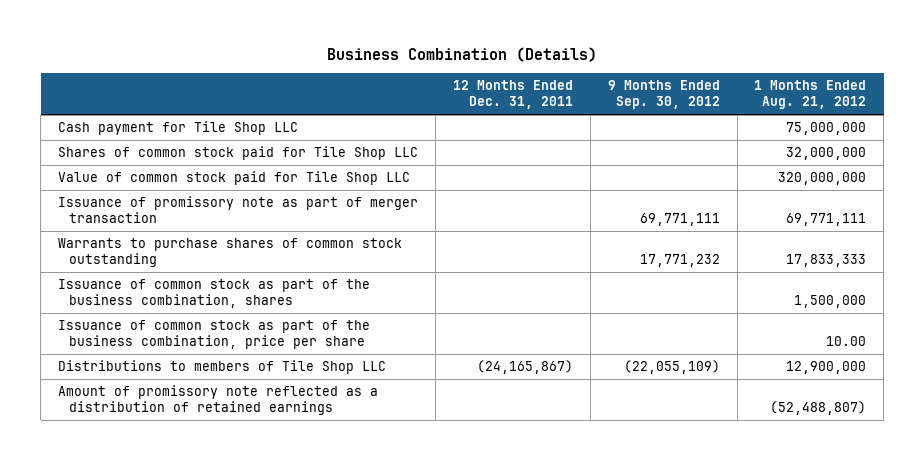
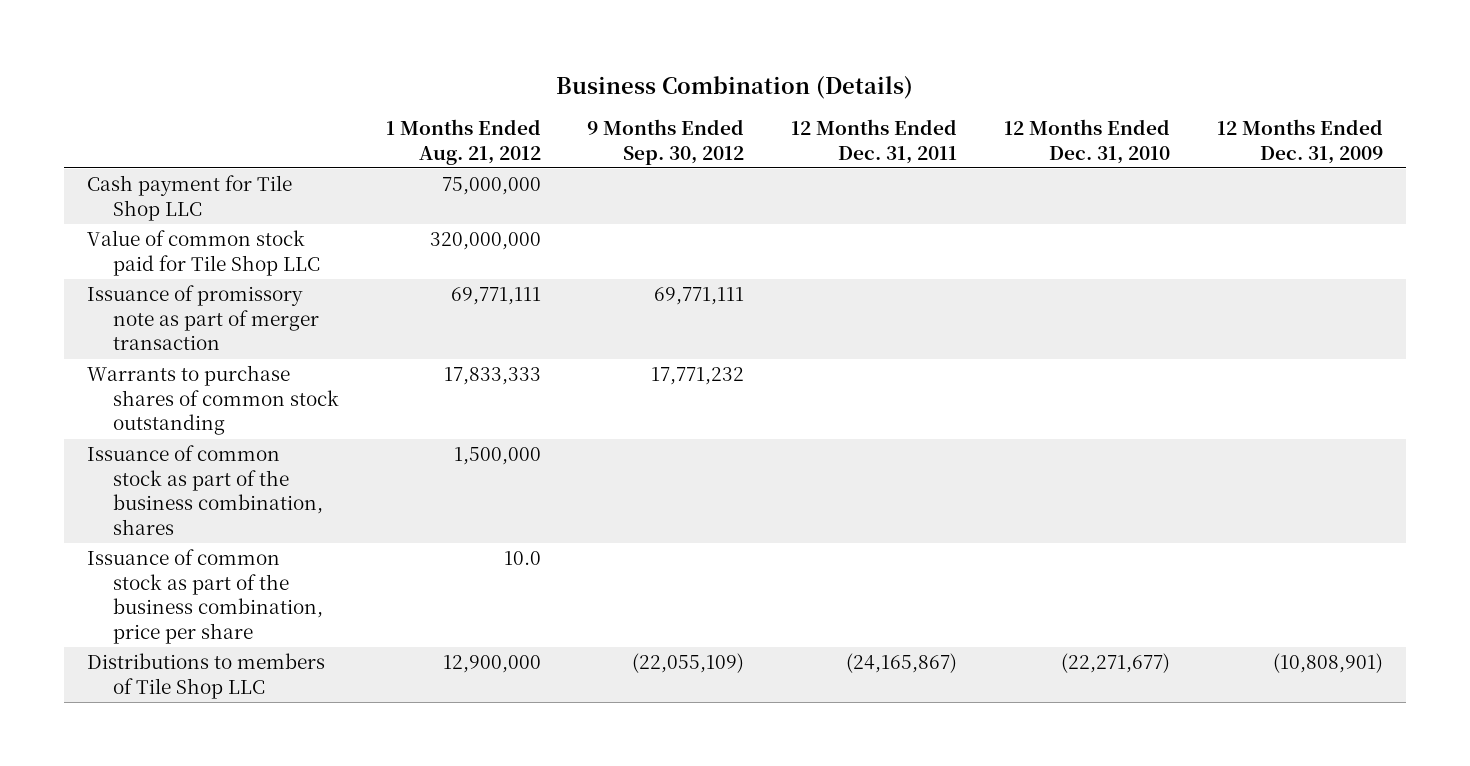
none -> [1003,119,1170,164] 12 Months Ended Dec. 31, 2010
none -> [1216,119,1383,164] 12 Months Ended Dec. 31, 2009
[58,146,419,161] Shares of common stock paid for Tile Shop LLC -> none
[826,336,867,347] 10.00 -> [503,551,541,566] 10.0
[58,385,379,416] Amount of promissory note reflected as a distribution of retained earnings -> none

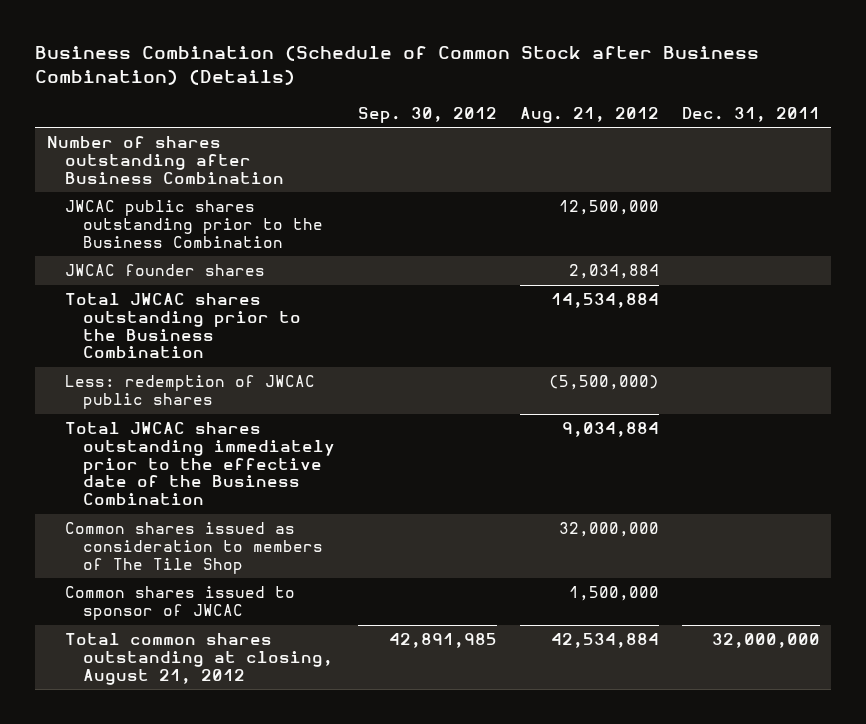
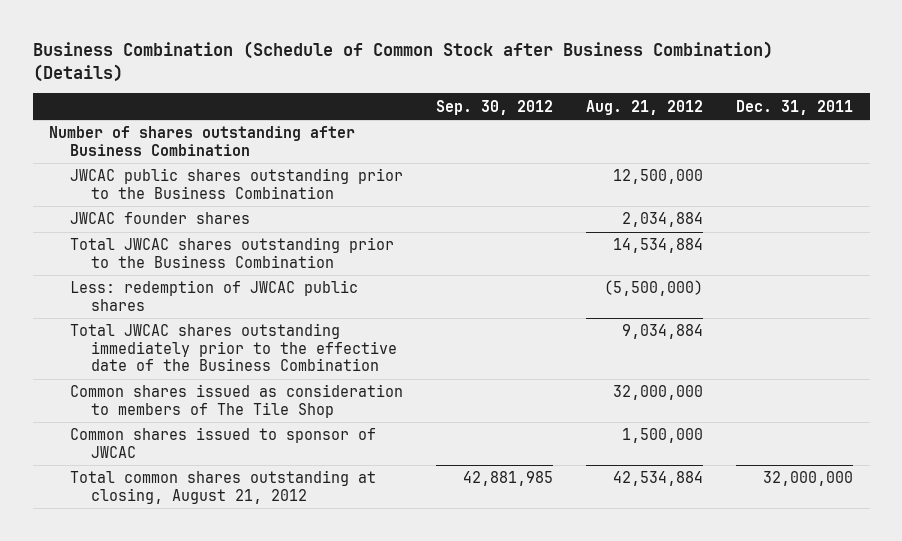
[388,633,497,649] 42,891,985 -> [463,471,554,487] 42,881,985

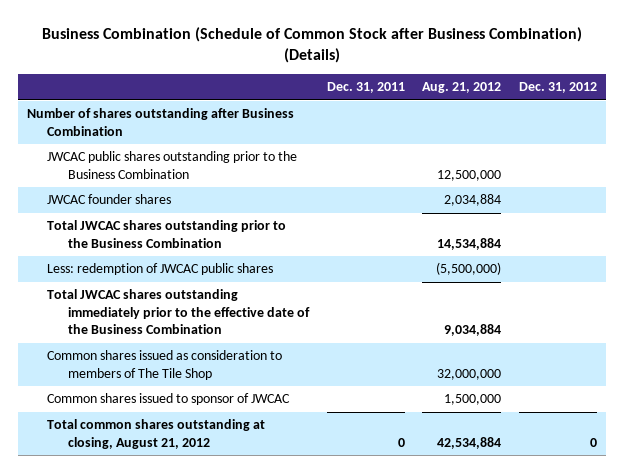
[436,99,554,115] Sep. 30, 2012 -> none
none -> [518,82,597,94] Dec. 31, 2012
[763,471,854,487] 32,000,000 -> [397,437,405,447] 0

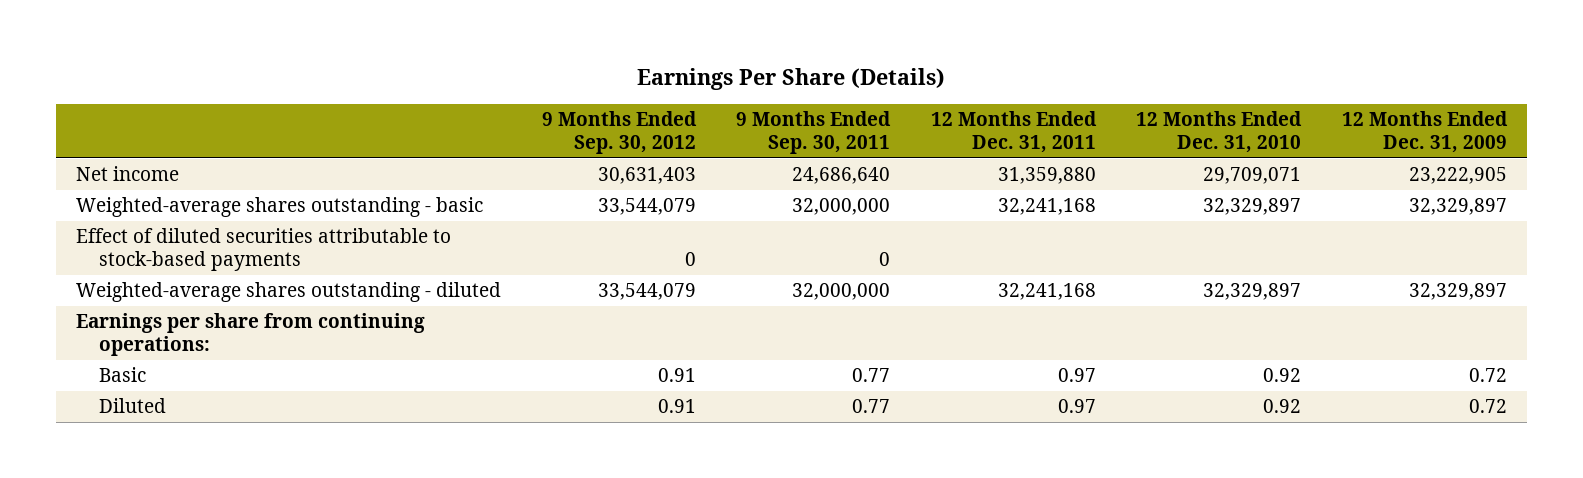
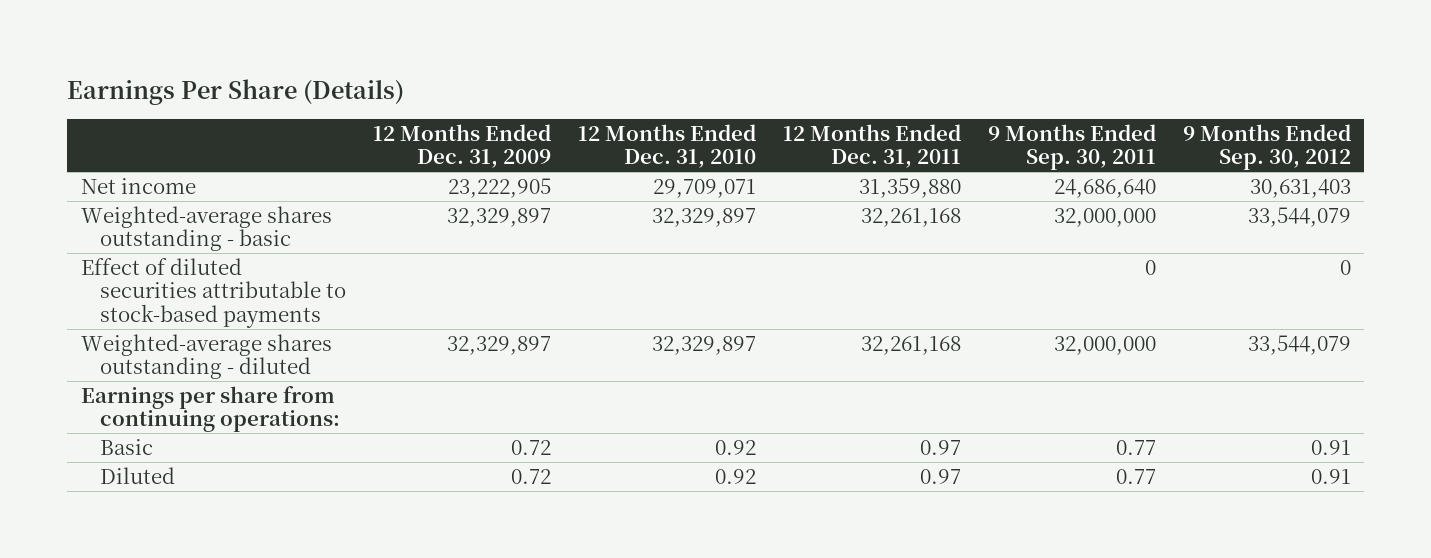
[997,198,1096,216] 32,241,168 -> [860,207,961,227] 32,261,168
[997,283,1096,301] 32,241,168 -> [860,335,961,355] 32,261,168

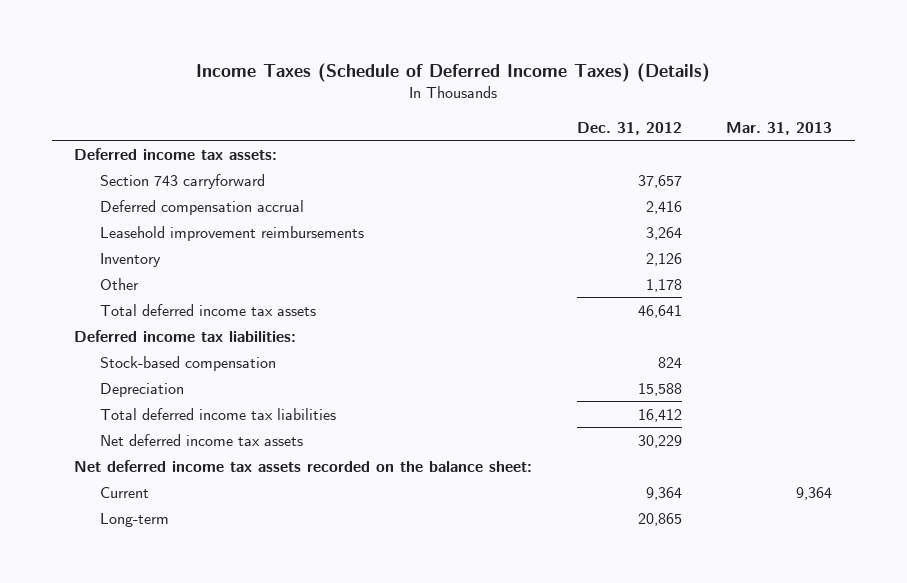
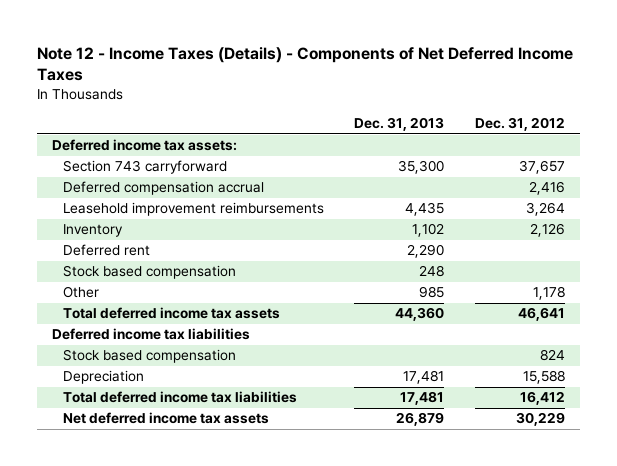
[196,62,711,82] Income Taxes (Schedule of Deferred Income Taxes) (Details) -> [37,46,574,82] Note 12 - Income Taxes (Details) - Components of Net Deferred Income Taxes
[726,121,833,135] Mar. 31, 2013 -> none
none -> [354,117,445,132] Dec. 31, 2013
none -> [62,244,150,257] Deferred rent
none -> [62,265,236,280] Stock based compensation
[74,329,297,342] Deferred income tax liabilities: -> [52,328,251,341] Deferred income tax liabilities
[99,355,276,371] Stock-based compensation -> [62,349,236,364] Stock based compensation
[74,459,533,472] Net deferred income tax assets recorded on the balance sheet: -> none
[99,486,149,498] Current -> none
[99,512,169,527] Long-term -> none

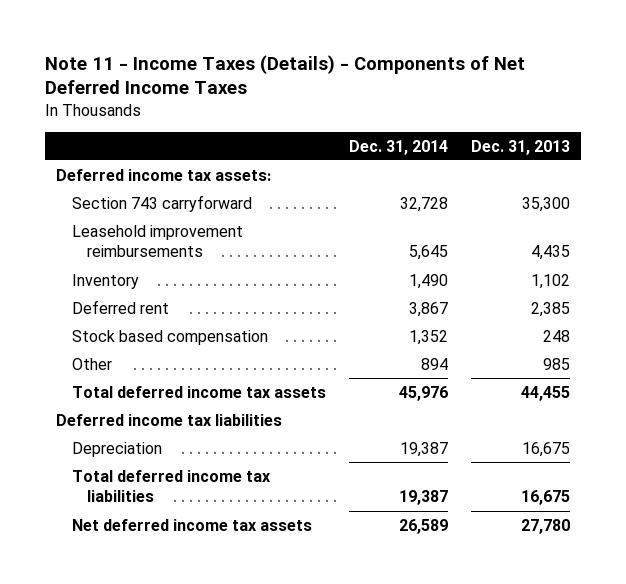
[37,46,574,82] Note 12 - Income Taxes (Details) - Components of Net Deferred Income Taxes -> [45,54,526,95] Note 11 - Income Taxes (Details) - Components of Net Deferred Income Taxes
[474,117,565,132] Dec. 31, 2012 -> none
none -> [348,139,448,155] Dec. 31, 2014
[62,181,264,196] Deferred compensation accrual -> none
[407,244,445,259] 2,290 -> [530,301,570,317] 2,385
[395,307,445,322] 44,360 -> [520,385,570,401] 44,455
[62,349,236,364] Stock based compensation -> none
[403,370,445,385] 17,481 -> [521,441,570,457] 16,675
[400,391,445,406] 17,481 -> [520,490,570,506] 16,675
[396,412,445,427] 26,879 -> [520,518,570,534] 27,780

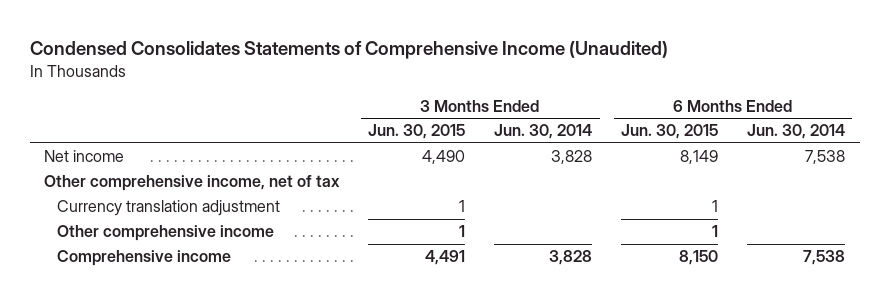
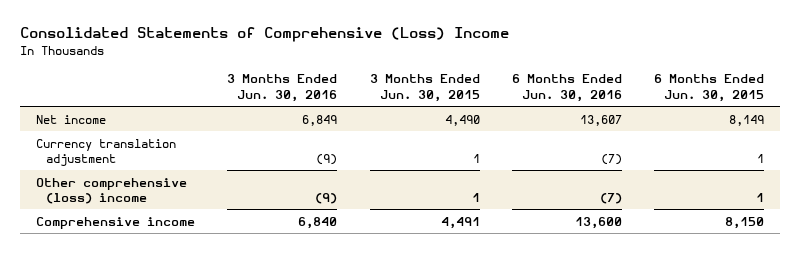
[29,41,668,60] Condensed Consolidates Statements of Comprehensive Income (Unaudited) -> [19,27,509,43] Consolidated Statements of Comprehensive (Loss) Income
[494,124,593,140] Jun. 30, 2014 -> none
[747,124,846,140] Jun. 30, 2014 -> none
none -> [227,74,338,102] 3 Months Ended Jun. 30, 2016
none -> [511,74,622,102] 6 Months Ended Jun. 30, 2016
[44,175,341,192] Other comprehensive income, net of tax -> none
[57,225,275,242] Other comprehensive income -> [35,177,187,204] Other comprehensive (loss) income

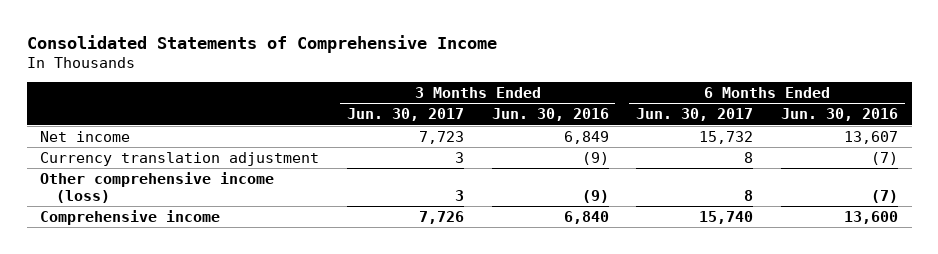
[19,27,509,43] Consolidated Statements of Comprehensive (Loss) Income -> [26,34,497,53] Consolidated Statements of Comprehensive Income
[369,74,480,102] 3 Months Ended Jun. 30, 2015 -> none
[654,74,765,102] 6 Months Ended Jun. 30, 2015 -> none
none -> [346,108,464,122] Jun. 30, 2017
none -> [636,108,754,122] Jun. 30, 2017
[35,177,187,204] Other comprehensive (loss) income -> [40,171,275,203] Other comprehensive income (loss)

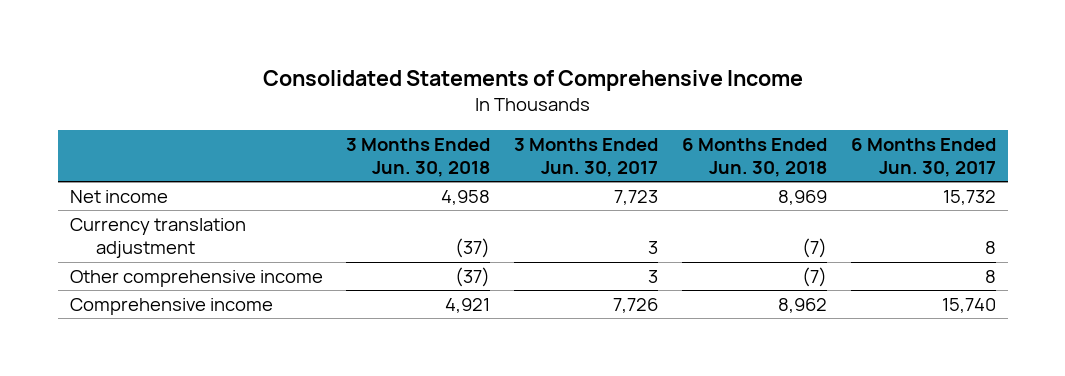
[491,108,609,122] Jun. 30, 2016 -> none
[780,108,898,122] Jun. 30, 2016 -> none
none -> [346,137,491,178] 3 Months Ended Jun. 30, 2018
none -> [681,137,827,178] 6 Months Ended Jun. 30, 2018
[40,171,275,203] Other comprehensive income (loss) -> [69,269,323,287] Other comprehensive income

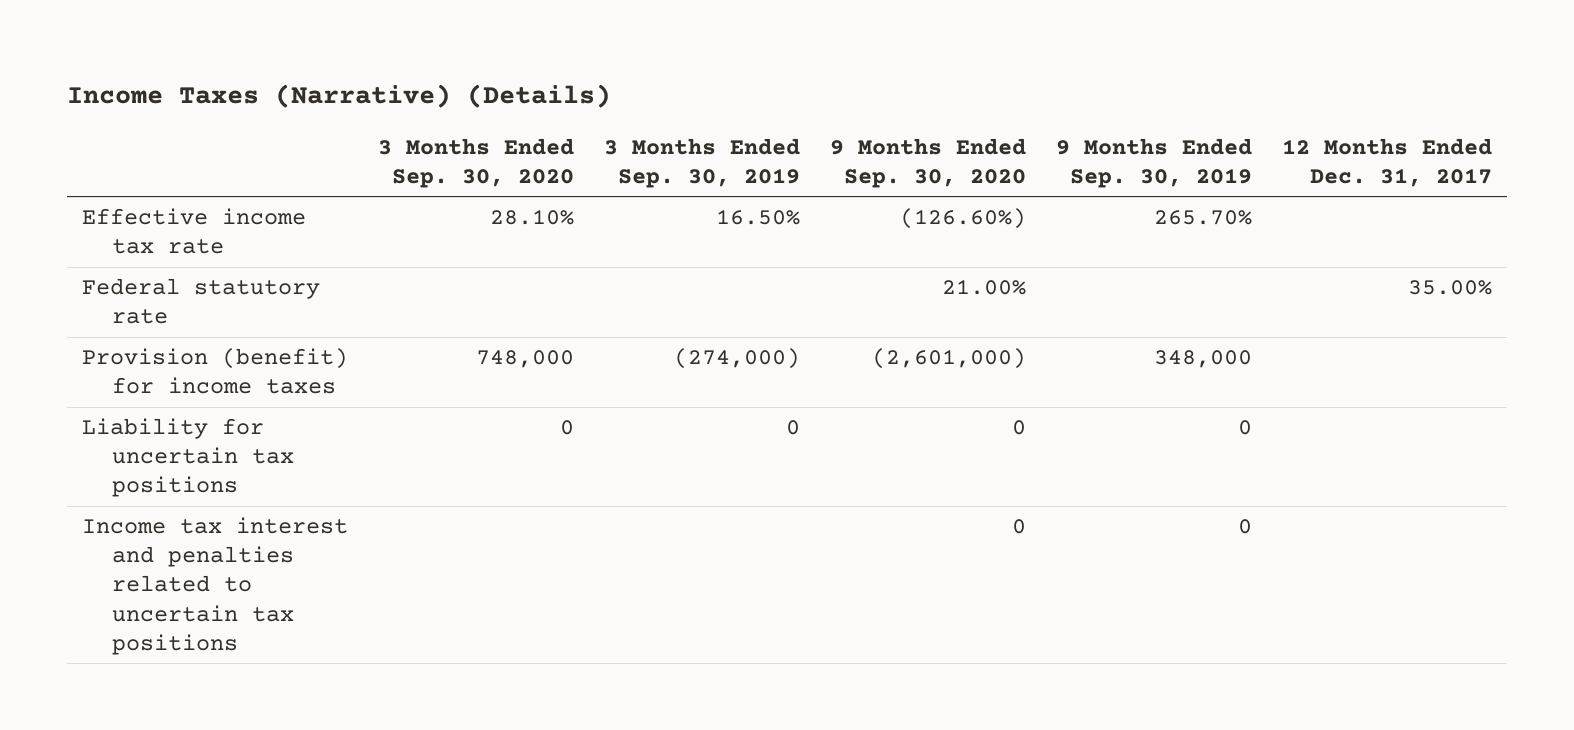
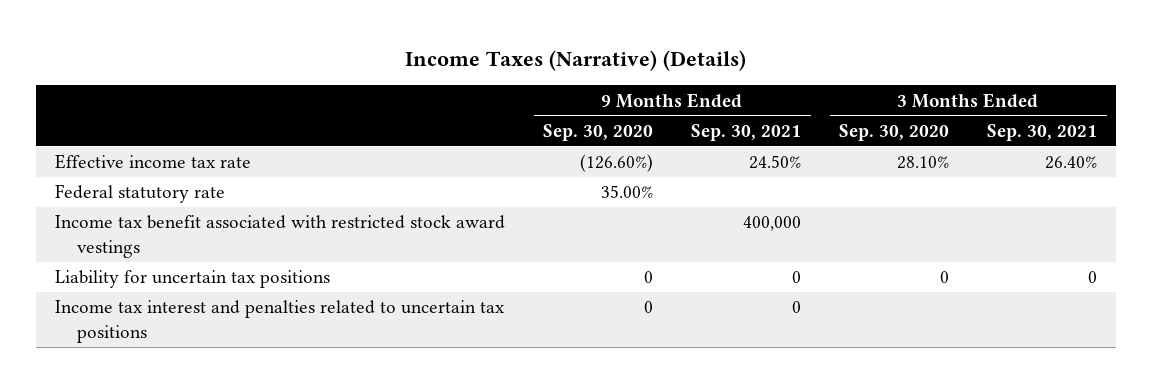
[604,137,801,188] 3 Months Ended Sep. 30, 2019 -> none
[1056,137,1253,188] 9 Months Ended Sep. 30, 2019 -> none
[1282,137,1493,187] 12 Months Ended Dec. 31, 2017 -> none
none -> [691,123,802,141] Sep. 30, 2021
none -> [987,123,1098,141] Sep. 30, 2021
[81,347,348,395] Provision (benefit) for income taxes -> none
[942,278,1027,295] 21.00% -> [601,185,654,199] 35.00%
none -> [55,215,506,259] Income tax benefit associated with restricted stock award vestings

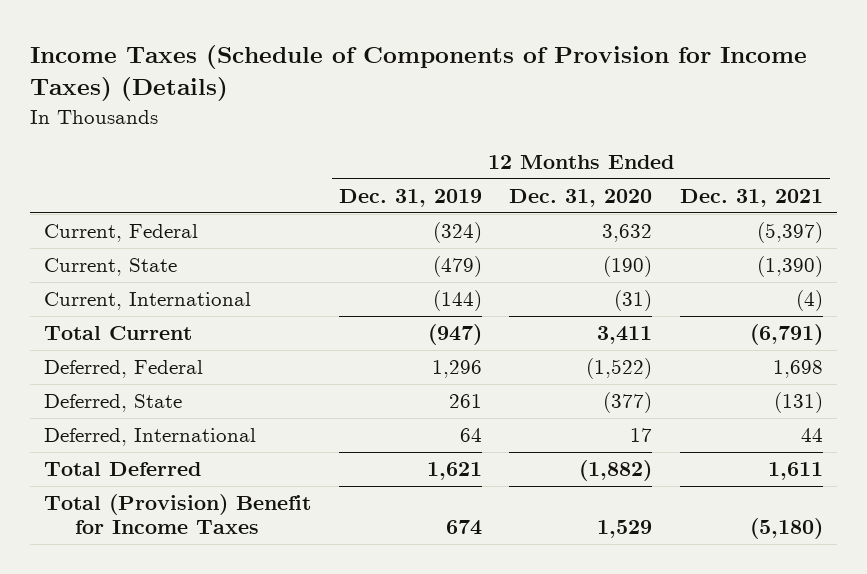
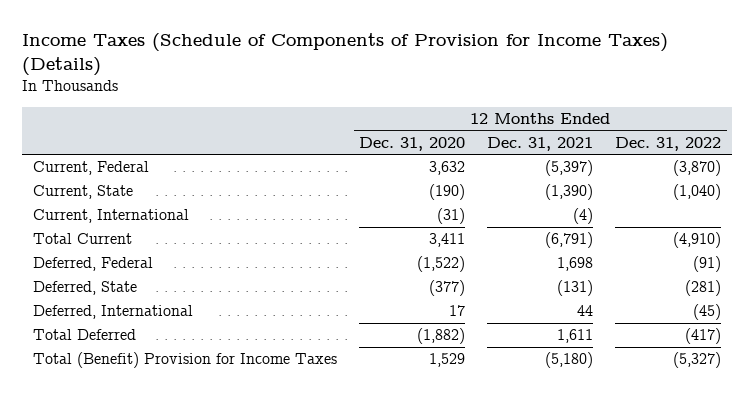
[338,188,482,207] Dec. 31, 2019 -> none
none -> [615,136,722,151] Dec. 31, 2022
[44,494,312,535] Total (Provision) Benefit for Income Taxes -> [33,352,338,369] Total (Benefit) Provision for Income Taxes

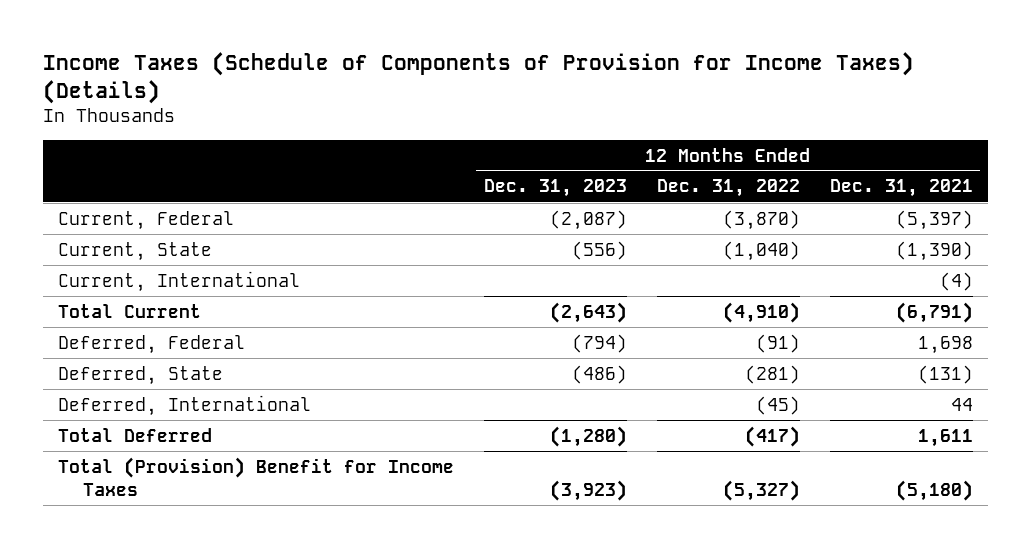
[359,136,466,151] Dec. 31, 2020 -> none
none -> [483,179,627,198] Dec. 31, 2023
[33,352,338,369] Total (Benefit) Provision for Income Taxes -> [57,456,454,496] Total (Provision) Benefit for Income Taxes

